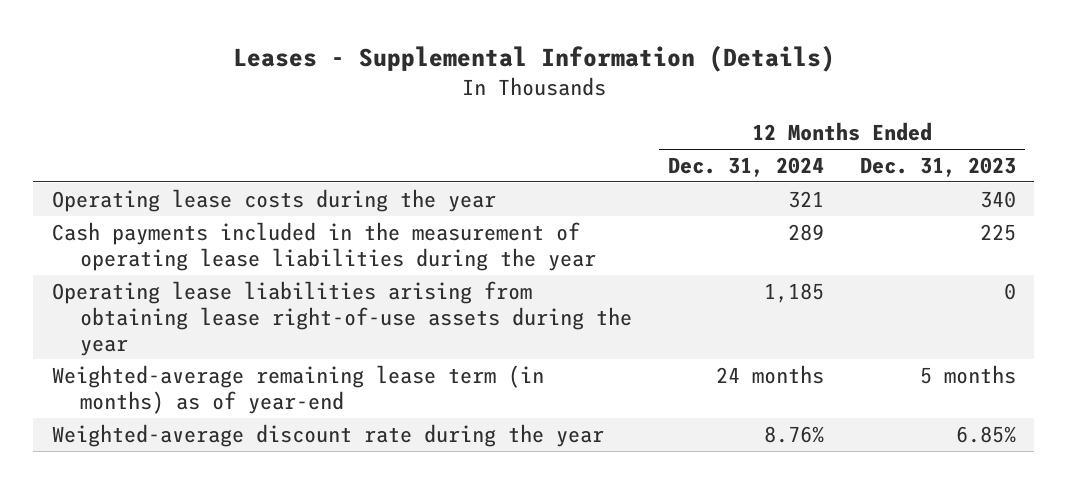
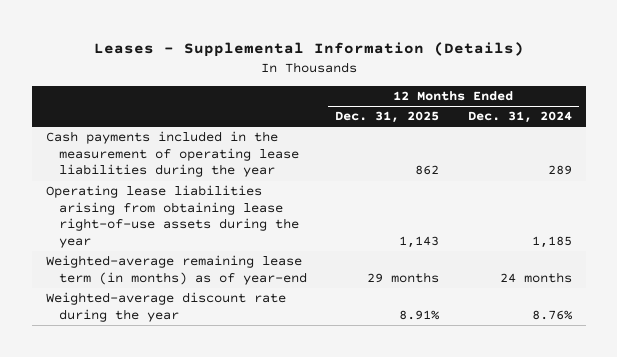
[860,156,1017,177] Dec. 31, 2023 -> none
none -> [335,111,440,124] Dec. 31, 2025
[51,188,496,212] Operating lease costs during the year -> none

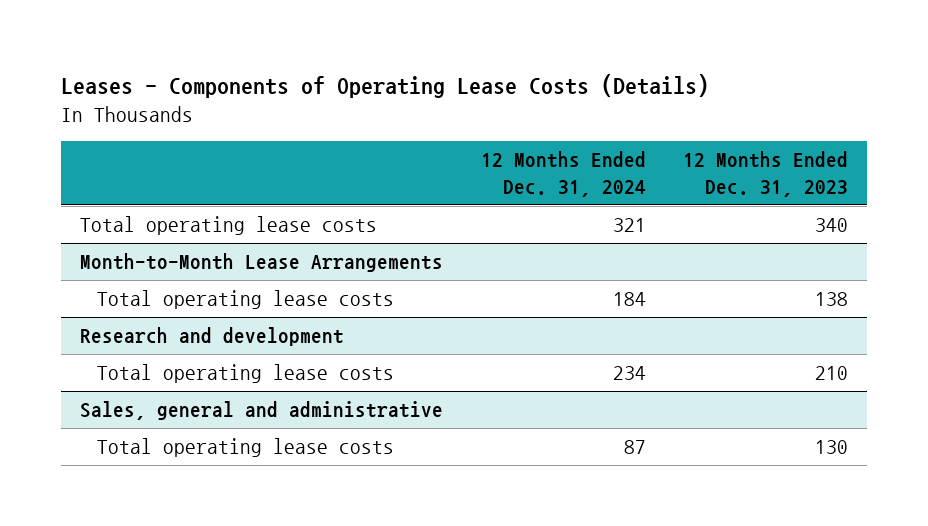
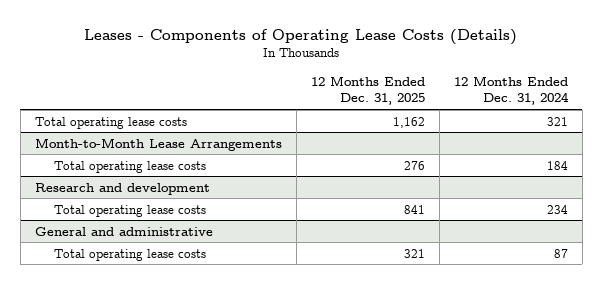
[683,151,849,197] 12 Months Ended Dec. 31, 2023 -> none
none -> [310,75,425,106] 12 Months Ended Dec. 31, 2025
[80,401,444,421] Sales, general and administrative -> [34,226,213,236] General and administrative

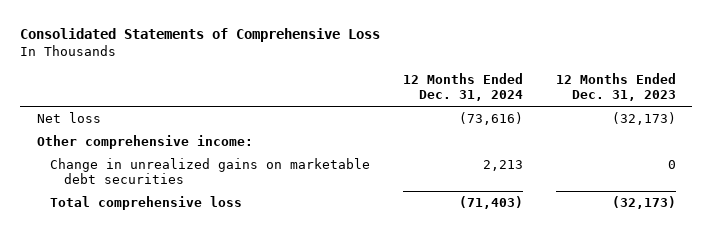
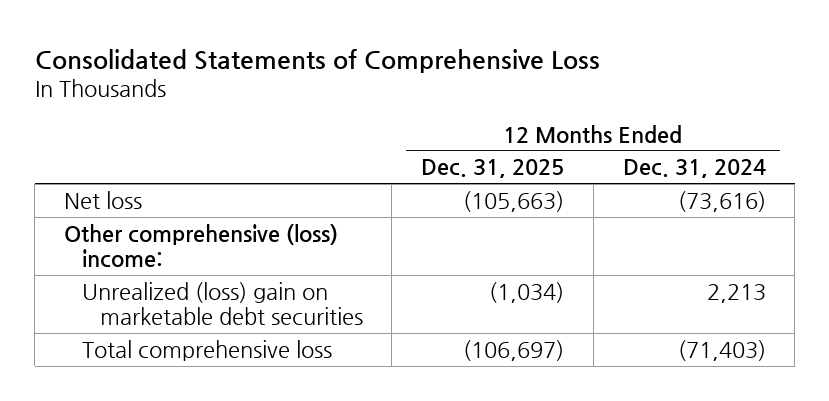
[556,73,677,102] 12 Months Ended Dec. 31, 2023 -> none
none -> [421,159,565,179] Dec. 31, 2025
[36,135,253,150] Other comprehensive income: -> [63,223,338,269] Other comprehensive (loss) income:
[50,158,371,185] Change in unrealized gains on marketable debt securities -> [81,281,363,326] Unrealized (loss) gain on marketable debt securities

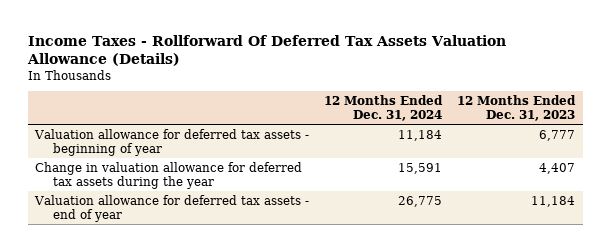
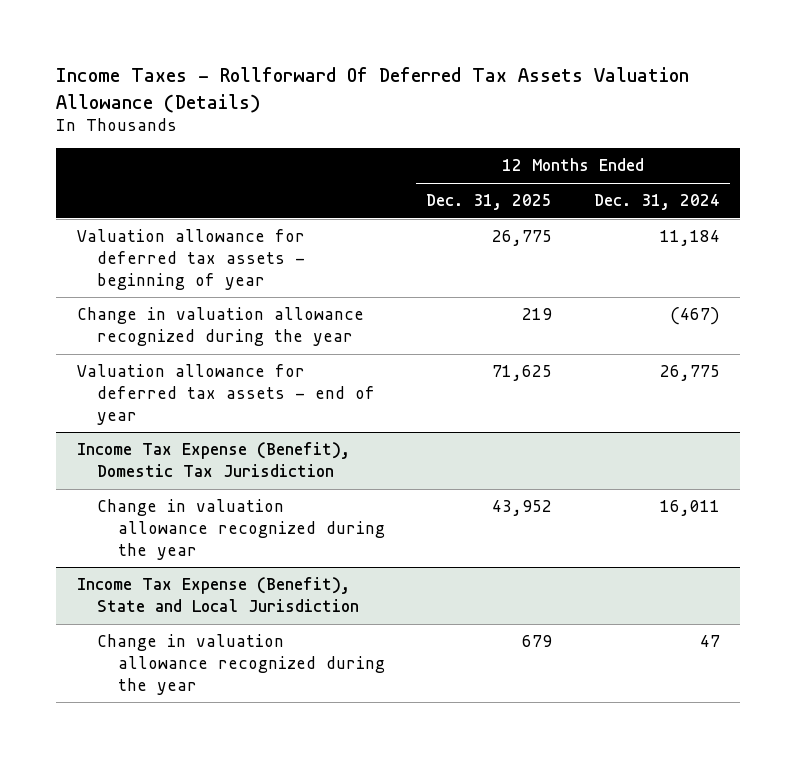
[457,95,577,121] 12 Months Ended Dec. 31, 2023 -> none
none -> [426,194,553,211] Dec. 31, 2025
[35,161,303,189] Change in valuation allowance for deferred tax assets during the year -> [76,307,364,347] Change in valuation allowance recognized during the year
[398,162,443,174] 15,591 -> [669,307,720,326] (467)
none -> [76,442,350,478] Income Tax Expense (Benefit), Domestic Tax Jurisdiction
none -> [97,499,386,560] Change in valuation allowance recognized during the year
none -> [76,577,360,613] Income Tax Expense (Benefit), State and Local Jurisdiction
none -> [97,634,386,695] Change in valuation allowance recognized during the year

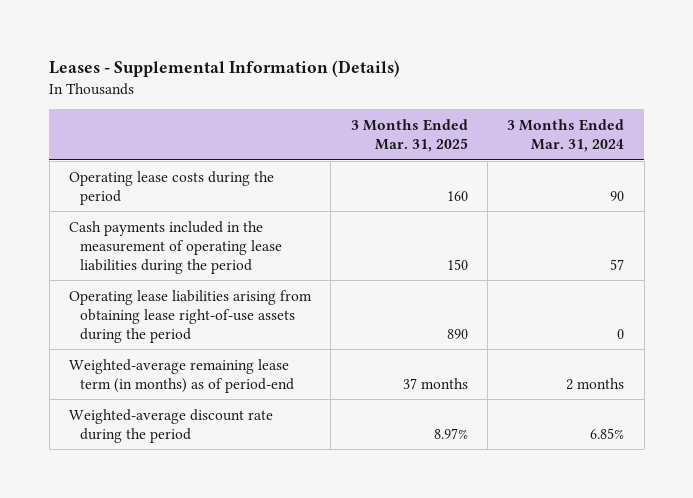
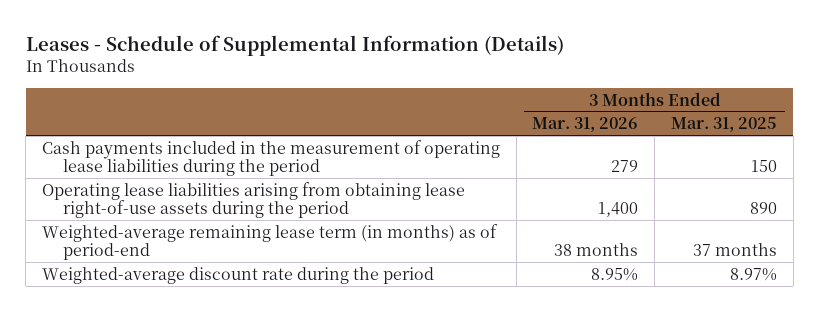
[49,60,401,78] Leases - Supplemental Information (Details) -> [25,34,564,56] Leases - Schedule of Supplemental Information (Details)
[507,119,625,153] 3 Months Ended Mar. 31, 2024 -> none
none -> [532,117,639,133] Mar. 31, 2026
[69,170,275,205] Operating lease costs during the period -> none

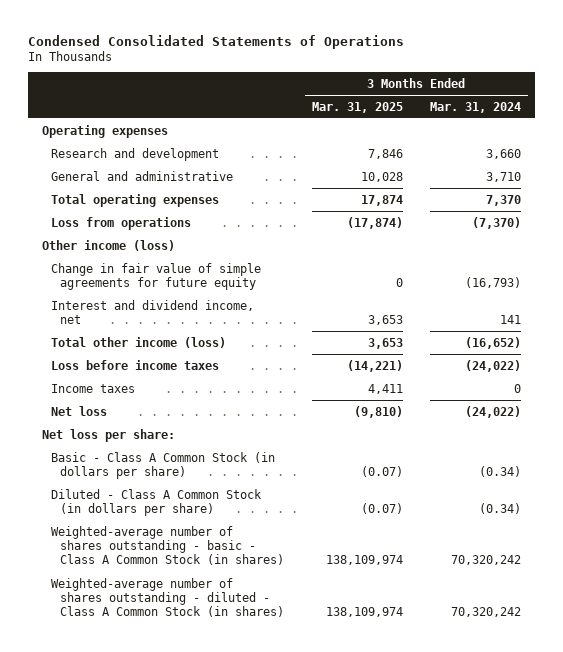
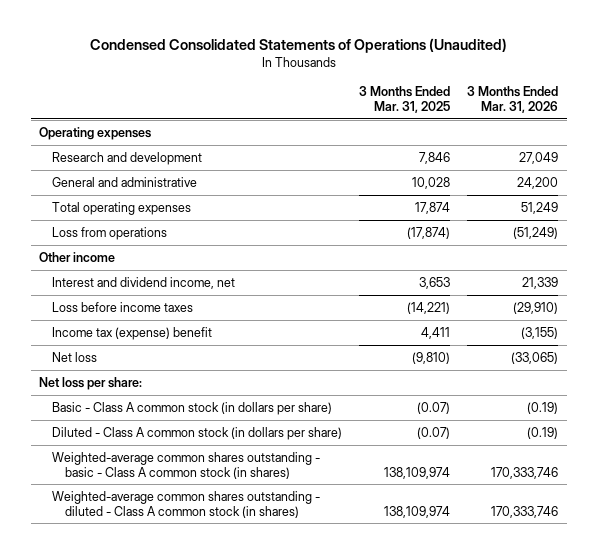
[27,34,404,49] Condensed Consolidated Statements of Operations -> [89,38,507,54] Condensed Consolidated Statements of Operations (Unaudited)
[429,101,521,113] Mar. 31, 2024 -> none
none -> [467,86,559,114] 3 Months Ended Mar. 31, 2026
[50,262,261,290] Change in fair value of simple agreements for future equity -> none
[41,239,175,251] Other income (loss) -> [39,251,116,262] Other income
[50,336,226,348] Total other income (loss) -> none
[50,383,135,393] Income taxes -> [52,326,213,340] Income tax (expense) benefit
[50,451,275,479] Basic - Class A Common Stock (in dollars per share) -> [52,401,333,415] Basic - Class A common stock (in dollars per share)
[50,488,262,516] Diluted - Class A Common Stock (in dollars per share) -> [52,426,343,440] Diluted - Class A common stock (in dollars per share)
[50,525,285,566] Weighted-average number of shares outstanding - basic - Class A Common Stock (in shares) -> [52,451,321,479] Weighted-average common shares outstanding - basic - Class A common stock (in shares)
[50,577,285,618] Weighted-average number of shares outstanding - diluted - Class A Common Stock (in shares) -> [52,490,321,518] Weighted-average common shares outstanding - diluted - Class A common stock (in shares)

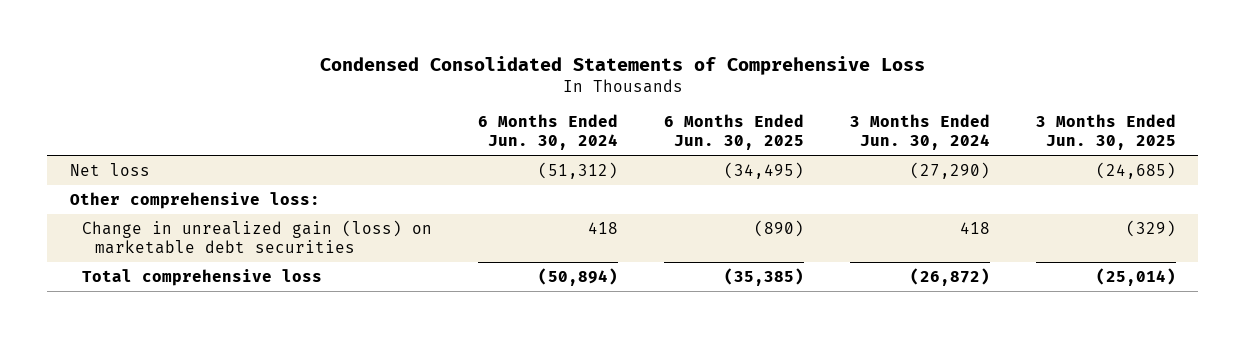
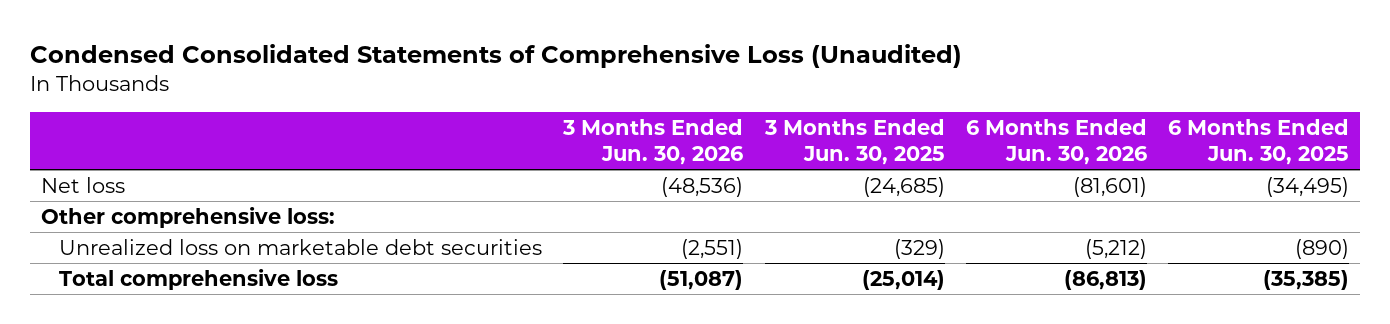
[319,55,925,75] Condensed Consolidated Statements of Comprehensive Loss -> [30,43,963,68] Condensed Consolidated Statements of Comprehensive Loss (Unaudited)
[478,114,619,151] 6 Months Ended Jun. 30, 2024 -> none
[849,114,990,151] 3 Months Ended Jun. 30, 2024 -> none
none -> [562,119,744,166] 3 Months Ended Jun. 30, 2026
none -> [965,119,1147,166] 6 Months Ended Jun. 30, 2026
[82,219,433,255] Change in unrealized gain (loss) on marketable debt securities -> [59,239,543,256] Unrealized loss on marketable debt securities

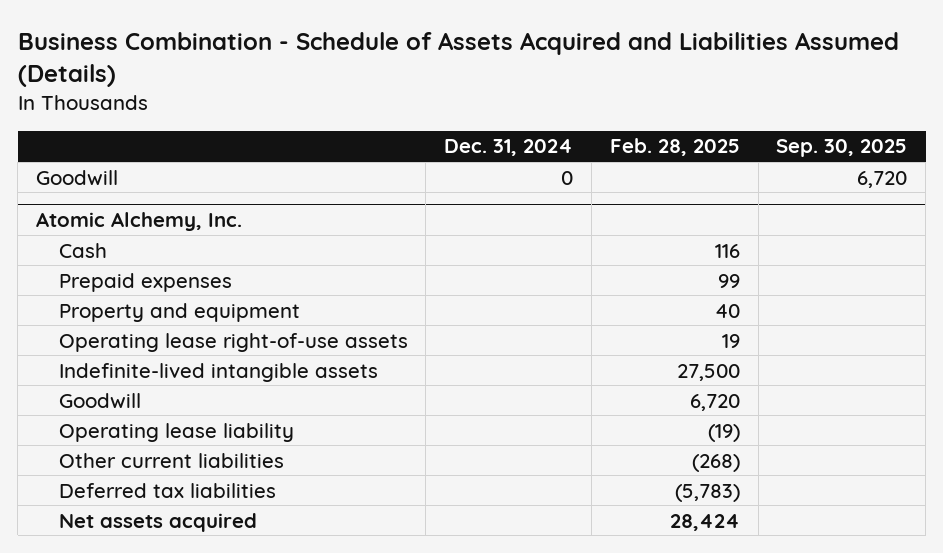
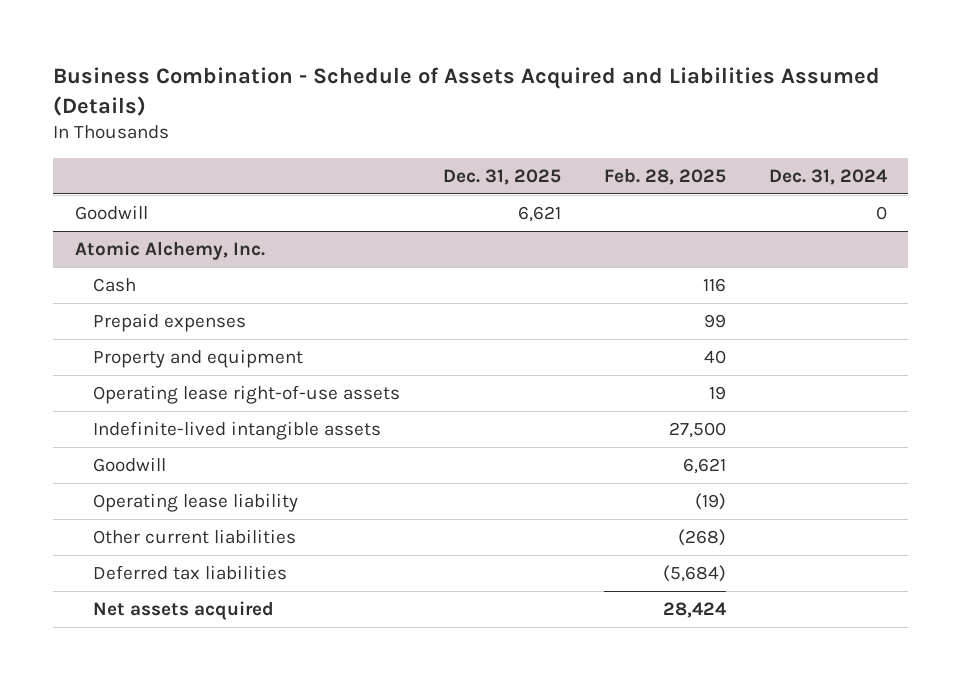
[776,139,908,158] Sep. 30, 2025 -> none
none -> [442,168,561,185] Dec. 31, 2025
[689,393,740,411] 6,720 -> [682,458,726,475] 6,621
[674,483,740,502] (5,783) -> [662,565,726,583] (5,684)

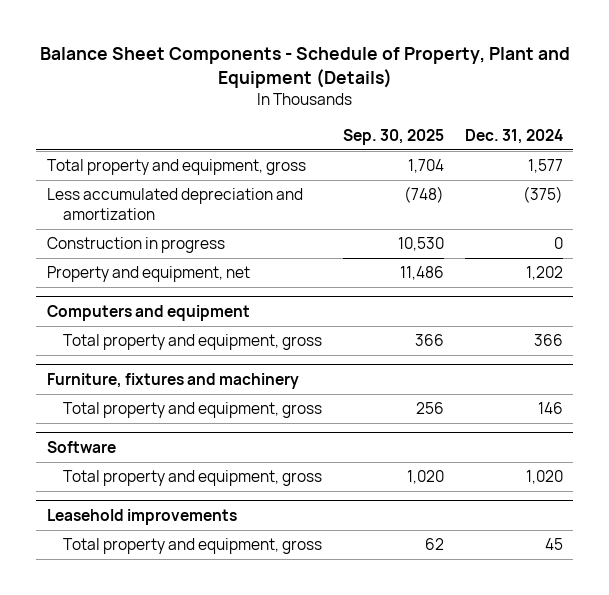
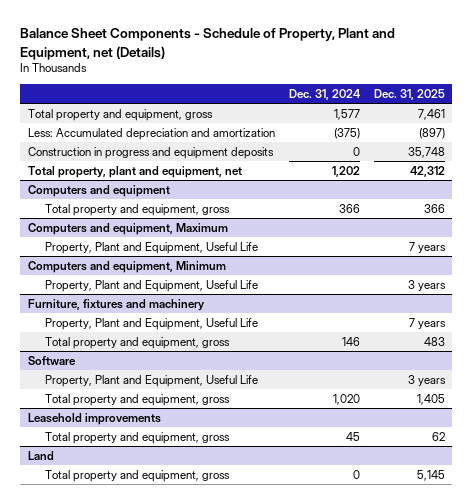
[39,47,570,89] Balance Sheet Components - Schedule of Property, Plant and Equipment (Details) -> [20,28,396,60] Balance Sheet Components - Schedule of Property, Plant and Equipment, net (Details)
[343,128,445,145] Sep. 30, 2025 -> none
none -> [374,88,446,100] Dec. 31, 2025
[46,188,303,221] Less accumulated depreciation and amortization -> [27,127,275,140] Less: Accumulated depreciation and amortization
[46,237,225,254] Construction in progress -> [27,146,274,159] Construction in progress and equipment deposits
[46,266,250,283] Property and equipment, net -> [27,165,242,178] Total property, plant and equipment, net
none -> [27,222,228,235] Computers and equipment, Maximum
none -> [45,241,259,254] Property, Plant and Equipment, Useful Life
none -> [27,260,226,273] Computers and equipment, Minimum
none -> [45,279,259,292] Property, Plant and Equipment, Useful Life
none -> [45,317,259,330] Property, Plant and Equipment, Useful Life
none -> [45,374,259,387] Property, Plant and Equipment, Useful Life
none -> [27,450,54,460] Land
none -> [45,469,231,482] Total property and equipment, gross

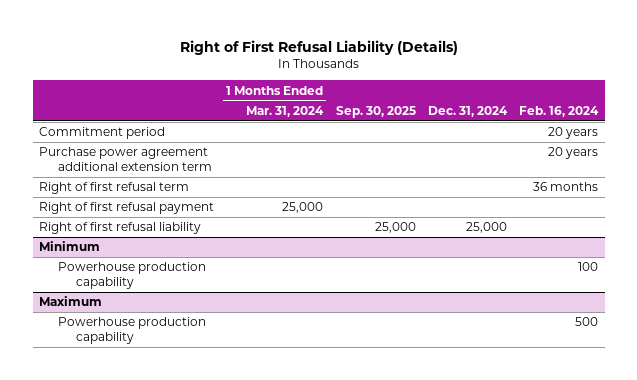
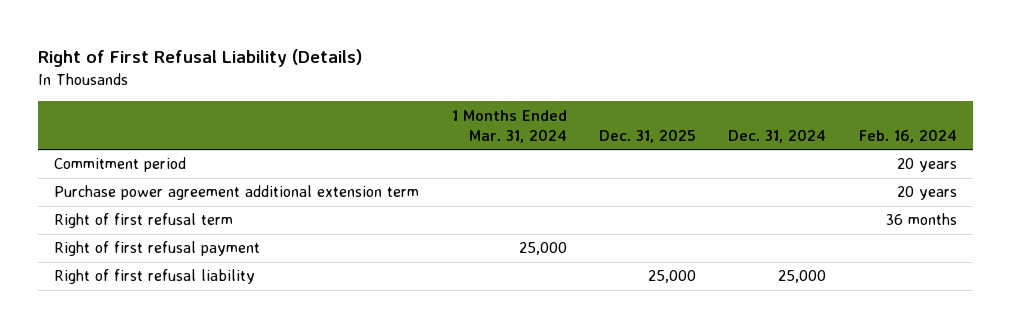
[335,105,416,118] Sep. 30, 2025 -> none
none -> [598,128,696,143] Dec. 31, 2025
[39,241,101,252] Minimum -> none
[57,262,206,289] Powerhouse production capability -> none
[39,296,103,307] Maximum -> none
[57,317,206,344] Powerhouse production capability -> none

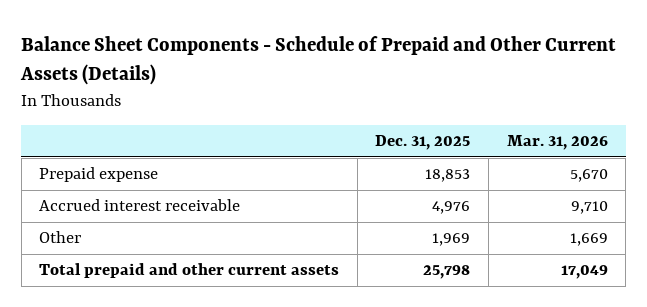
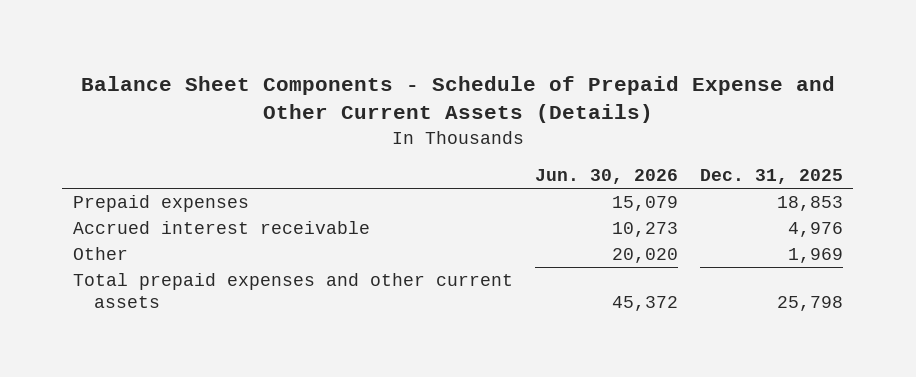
[20,35,617,86] Balance Sheet Components - Schedule of Prepaid and Other Current Assets (Details) -> [80,75,835,123] Balance Sheet Components - Schedule of Prepaid Expense and Other Current Assets (Details)
[506,135,608,151] Mar. 31, 2026 -> none
none -> [534,168,678,184] Jun. 30, 2026
[39,167,159,183] Prepaid expense -> [73,195,250,213] Prepaid expenses
[39,263,340,279] Total prepaid and other current assets -> [73,273,514,308] Total prepaid expenses and other current assets

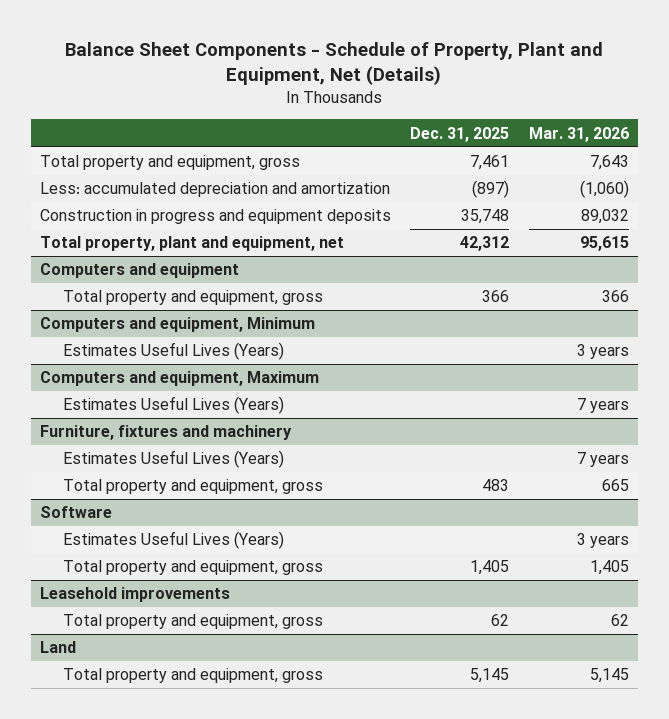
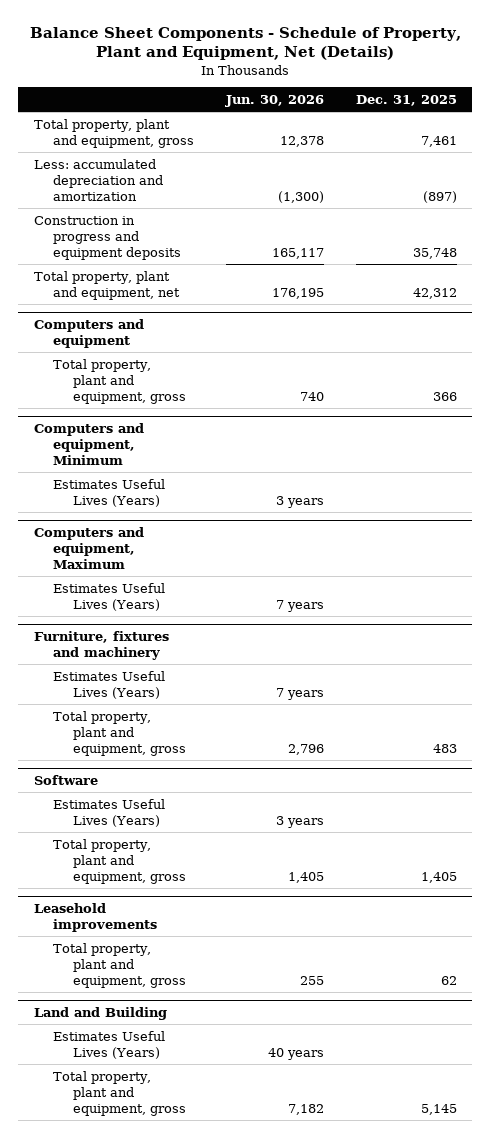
[528,126,629,142] Mar. 31, 2026 -> none
none -> [225,95,325,108] Jun. 30, 2026
[40,155,301,171] Total property and equipment, gross -> [33,118,195,148] Total property, plant and equipment, gross
[62,290,323,306] Total property and equipment, gross -> [53,358,187,404] Total property, plant and equipment, gross
[62,479,323,495] Total property and equipment, gross -> [53,710,187,756] Total property, plant and equipment, gross
[62,560,323,576] Total property and equipment, gross -> [53,838,187,884] Total property, plant and equipment, gross
[40,641,77,654] Land -> none
[62,614,323,630] Total property and equipment, gross -> [53,942,187,988] Total property, plant and equipment, gross
none -> [33,1006,167,1020] Land and Building
none -> [53,1030,166,1059] Estimates Useful Lives (Years)
[62,668,323,684] Total property and equipment, gross -> [53,1070,187,1116] Total property, plant and equipment, gross

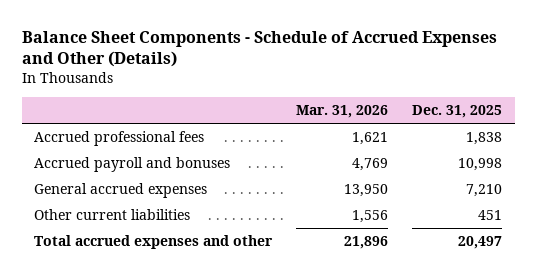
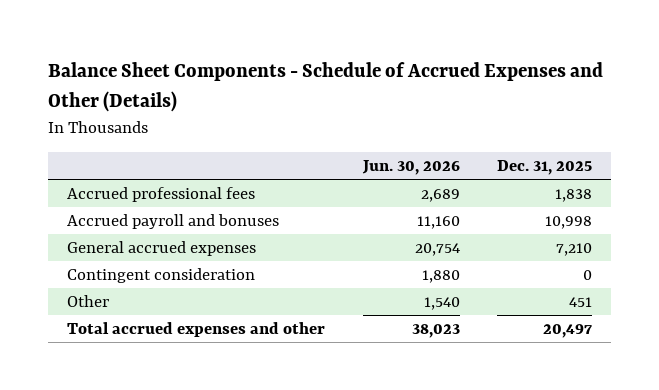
[296,104,389,118] Mar. 31, 2026 -> none
none -> [361,159,460,175] Jun. 30, 2026
none -> [66,268,255,284] Contingent consideration
[33,209,190,221] Other current liabilities -> [66,295,109,308] Other

